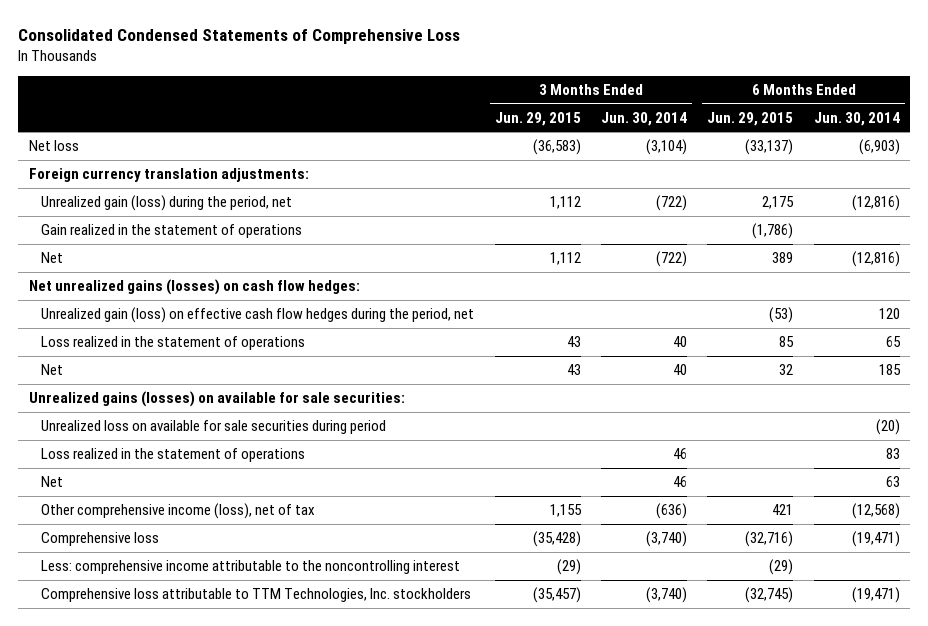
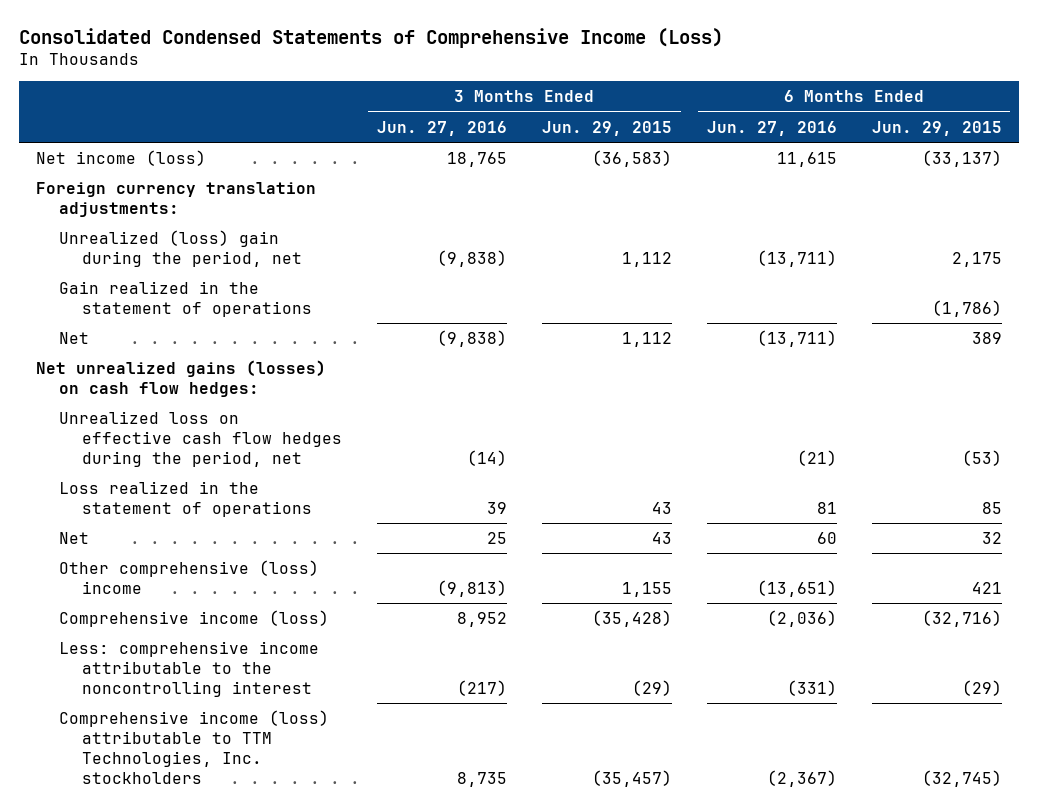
[18,29,461,45] Consolidated Condensed Statements of Comprehensive Loss -> [18,27,723,48] Consolidated Condensed Statements of Comprehensive Income (Loss)
[601,111,688,126] Jun. 30, 2014 -> none
[813,111,900,126] Jun. 30, 2014 -> none
none -> [377,120,508,136] Jun. 27, 2016
none -> [706,120,837,136] Jun. 27, 2016
[28,140,79,152] Net loss -> [36,150,207,167] Net income (loss)
[41,195,293,212] Unrealized gain (loss) during the period, net -> [59,230,303,267] Unrealized (loss) gain during the period, net
[41,307,475,324] Unrealized gain (loss) on effective cash flow hedges during the period, net -> [59,411,343,467] Unrealized loss on effective cash flow hedges during the period, net
[28,391,405,408] Unrealized gains (losses) on available for sale securities: -> none
[41,420,387,435] Unrealized loss on available for sale securities during period -> none
[41,448,306,463] Loss realized in the statement of operations -> none
[41,476,64,488] Net -> none
[41,503,316,520] Other comprehensive income (loss), net of tax -> [59,560,320,594] Other comprehensive (loss) income
[41,532,160,547] Comprehensive loss -> [59,610,330,628] Comprehensive income (loss)
[41,588,472,603] Comprehensive loss attributable to TTM Technologies, Inc. stockholders -> [59,710,330,784] Comprehensive income (loss) attributable to TTM Technologies, Inc. stockholders

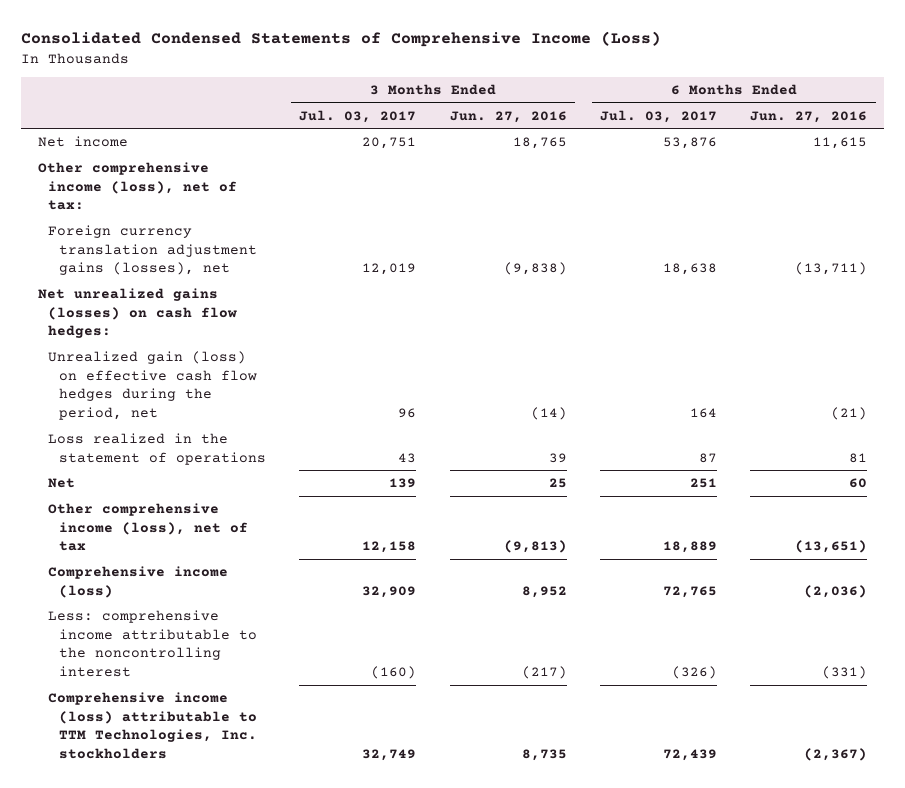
[541,120,672,136] Jun. 29, 2015 -> none
[871,120,1002,136] Jun. 29, 2015 -> none
none -> [299,109,417,123] Jul. 03, 2017
none -> [600,109,718,123] Jul. 03, 2017
[36,182,317,217] Foreign currency translation adjustments: -> none
[59,230,303,267] Unrealized (loss) gain during the period, net -> none
[59,281,313,317] Gain realized in the statement of operations -> none
[36,150,207,167] Net income (loss) -> [37,135,128,147] Net income
none -> [37,161,238,211] Other comprehensive income (loss), net of tax:
[59,332,90,345] Net -> [48,224,258,276] Foreign currency translation adjustment gains (losses), net
[59,411,343,467] Unrealized loss on effective cash flow hedges during the period, net -> [48,350,258,420] Unrealized gain (loss) on effective cash flow hedges during the period, net
[59,560,320,594] Other comprehensive (loss) income -> [48,502,249,552] Other comprehensive income (loss), net of tax

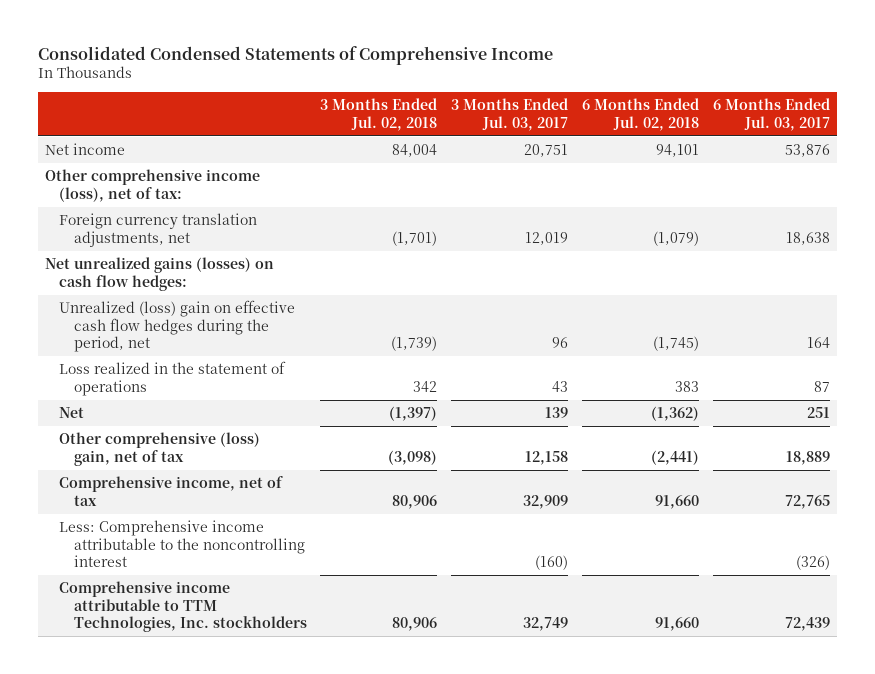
[21,31,662,48] Consolidated Condensed Statements of Comprehensive Income (Loss) -> [38,45,554,65] Consolidated Condensed Statements of Comprehensive Income
[449,110,567,123] Jun. 27, 2016 -> none
[750,110,868,123] Jun. 27, 2016 -> none
none -> [320,98,438,131] 3 Months Ended Jul. 02, 2018
none -> [582,98,700,131] 6 Months Ended Jul. 02, 2018
[48,224,258,276] Foreign currency translation adjustment gains (losses), net -> [59,212,258,247] Foreign currency translation adjustments, net
[48,350,258,420] Unrealized gain (loss) on effective cash flow hedges during the period, net -> [59,299,296,353] Unrealized (loss) gain on effective cash flow hedges during the period, net
[48,502,249,552] Other comprehensive income (loss), net of tax -> [59,431,261,466] Other comprehensive (loss) gain, net of tax
[48,565,229,598] Comprehensive income (loss) -> [59,475,284,506] Comprehensive income, net of tax
[48,609,258,677] Less: comprehensive income attributable to the noncontrolling interest -> [59,519,305,568] Less: Comprehensive income attributable to the noncontrolling interest
[48,691,258,759] Comprehensive income (loss) attributable to TTM Technologies, Inc. stockholders -> [59,580,307,633] Comprehensive income attributable to TTM Technologies, Inc. stockholders

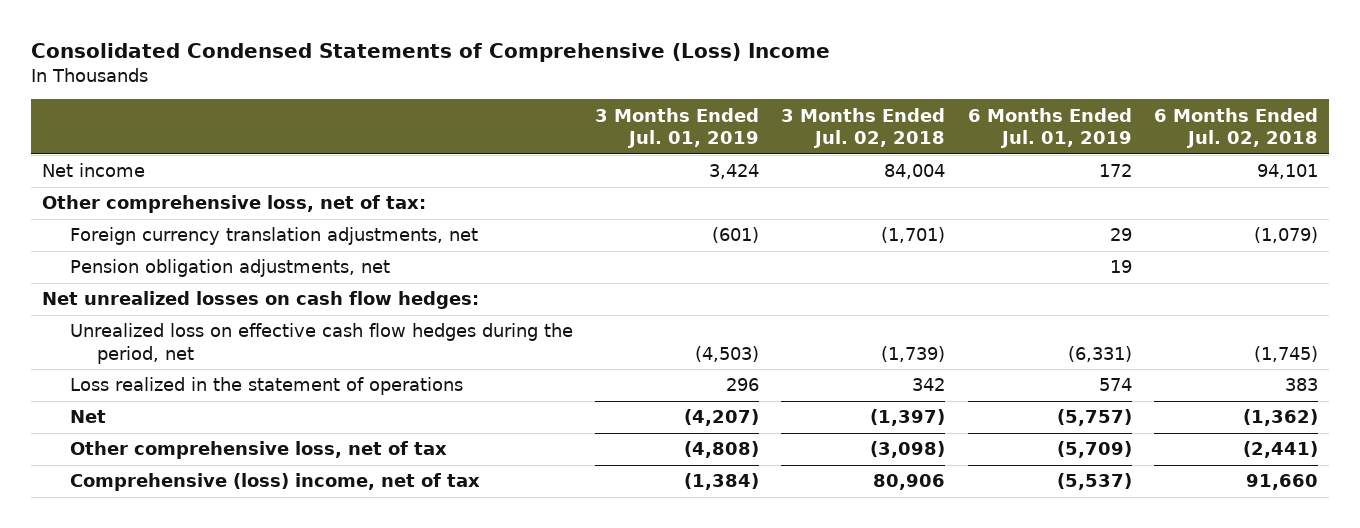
[38,45,554,65] Consolidated Condensed Statements of Comprehensive Income -> [31,43,831,63] Consolidated Condensed Statements of Comprehensive (Loss) Income
[451,98,569,131] 3 Months Ended Jul. 03, 2017 -> none
[713,98,831,131] 6 Months Ended Jul. 03, 2017 -> none
none -> [594,107,759,149] 3 Months Ended Jul. 01, 2019
none -> [967,107,1132,149] 6 Months Ended Jul. 01, 2019
[45,168,261,202] Other comprehensive income (loss), net of tax: -> [42,195,427,214] Other comprehensive loss, net of tax:
none -> [69,259,390,278] Pension obligation adjustments, net
[45,256,275,291] Net unrealized gains (losses) on cash flow hedges: -> [42,291,480,310] Net unrealized losses on cash flow hedges:
[59,299,296,353] Unrealized (loss) gain on effective cash flow hedges during the period, net -> [69,323,573,364] Unrealized loss on effective cash flow hedges during the period, net
[59,475,284,506] Comprehensive income, net of tax -> none
[59,519,305,568] Less: Comprehensive income attributable to the noncontrolling interest -> none
[59,431,261,466] Other comprehensive (loss) gain, net of tax -> [69,441,447,460] Other comprehensive loss, net of tax
[59,580,307,633] Comprehensive income attributable to TTM Technologies, Inc. stockholders -> [69,473,480,492] Comprehensive (loss) income, net of tax

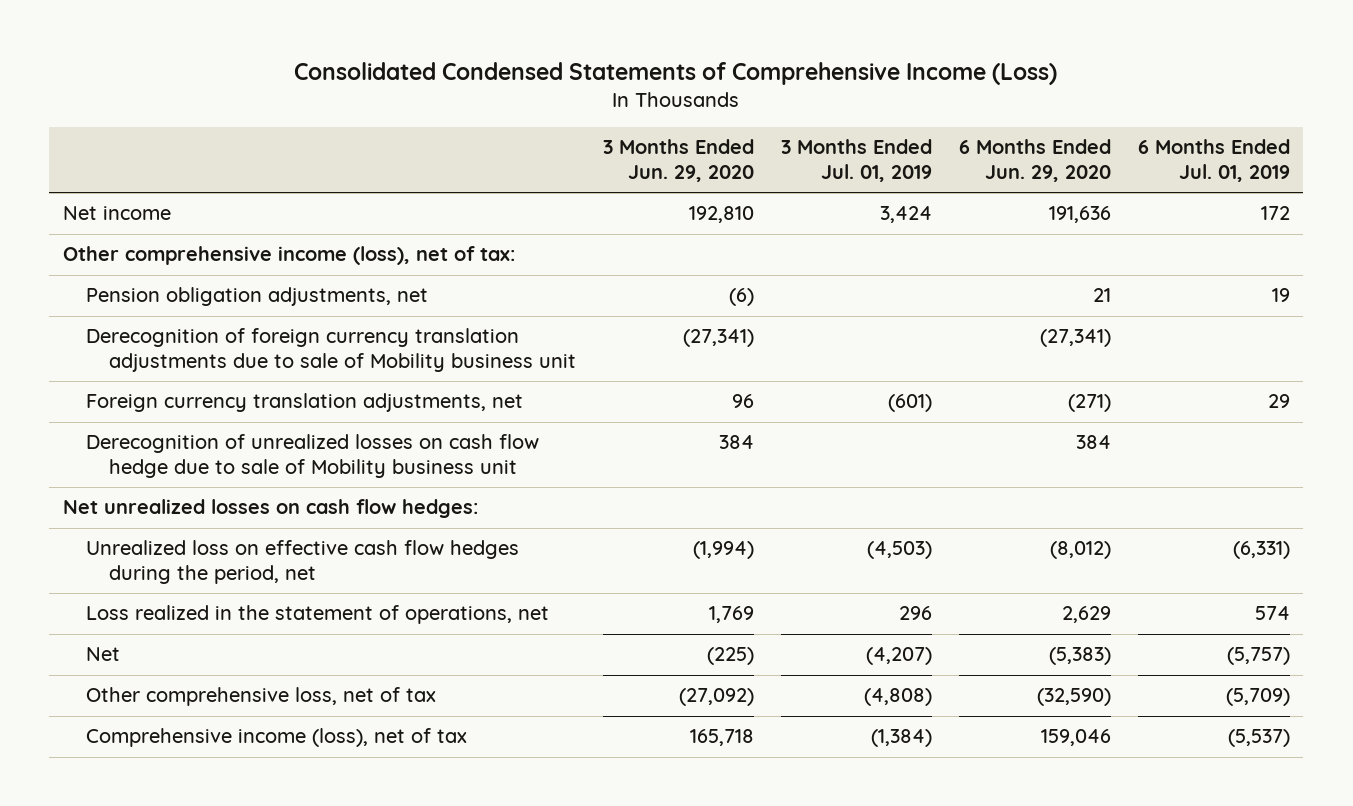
[31,43,831,63] Consolidated Condensed Statements of Comprehensive (Loss) Income -> [294,62,1058,86] Consolidated Condensed Statements of Comprehensive Income (Loss)
[781,107,946,149] 3 Months Ended Jul. 02, 2018 -> none
[1153,107,1318,149] 6 Months Ended Jul. 02, 2018 -> none
none -> [603,138,755,182] 3 Months Ended Jun. 29, 2020
none -> [959,138,1112,182] 6 Months Ended Jun. 29, 2020
[42,195,427,214] Other comprehensive loss, net of tax: -> [62,246,515,266] Other comprehensive income (loss), net of tax:
none -> [86,328,577,373] Derecognition of foreign currency translation adjustments due to sale of Mobility business unit
[69,227,478,246] Foreign currency translation adjustments, net -> [86,393,524,413] Foreign currency translation adjustments, net
none -> [86,434,540,479] Derecognition of unrealized losses on cash flow hedge due to sale of Mobility business unit
[69,377,463,396] Loss realized in the statement of operations -> [86,605,550,625] Loss realized in the statement of operations, net
[69,473,480,492] Comprehensive (loss) income, net of tax -> [86,728,468,748] Comprehensive income (loss), net of tax

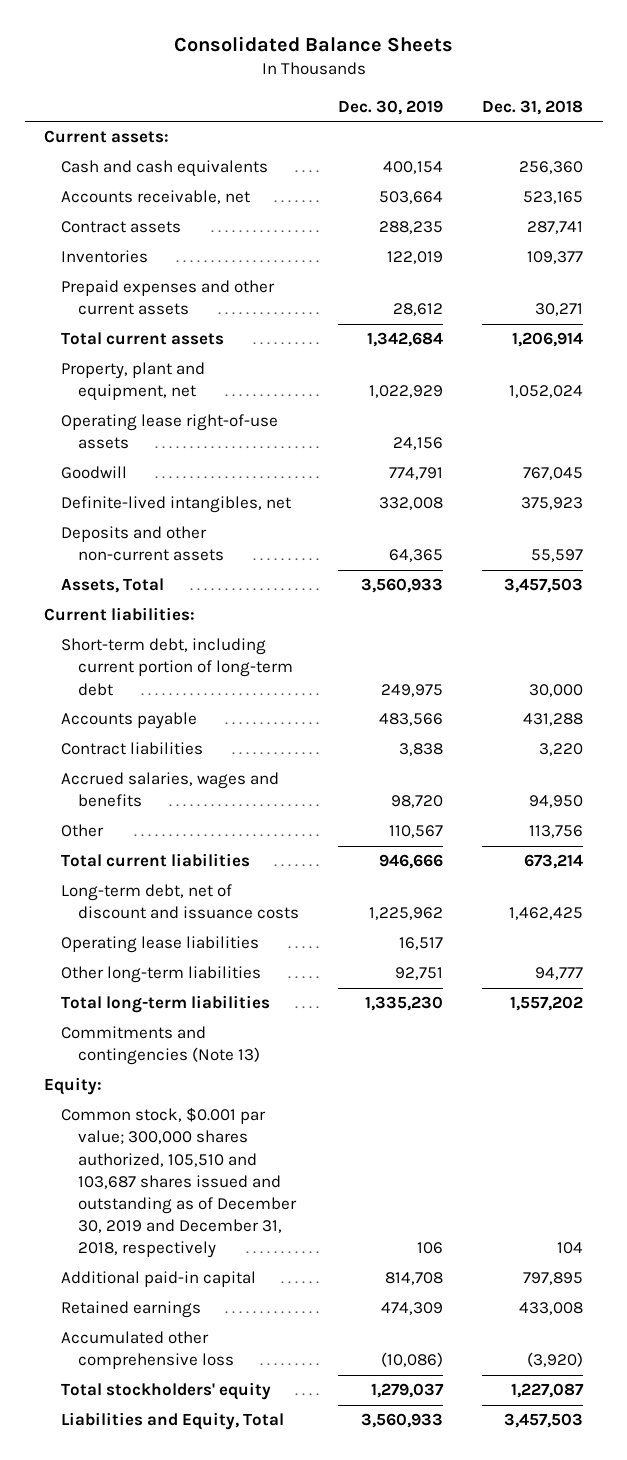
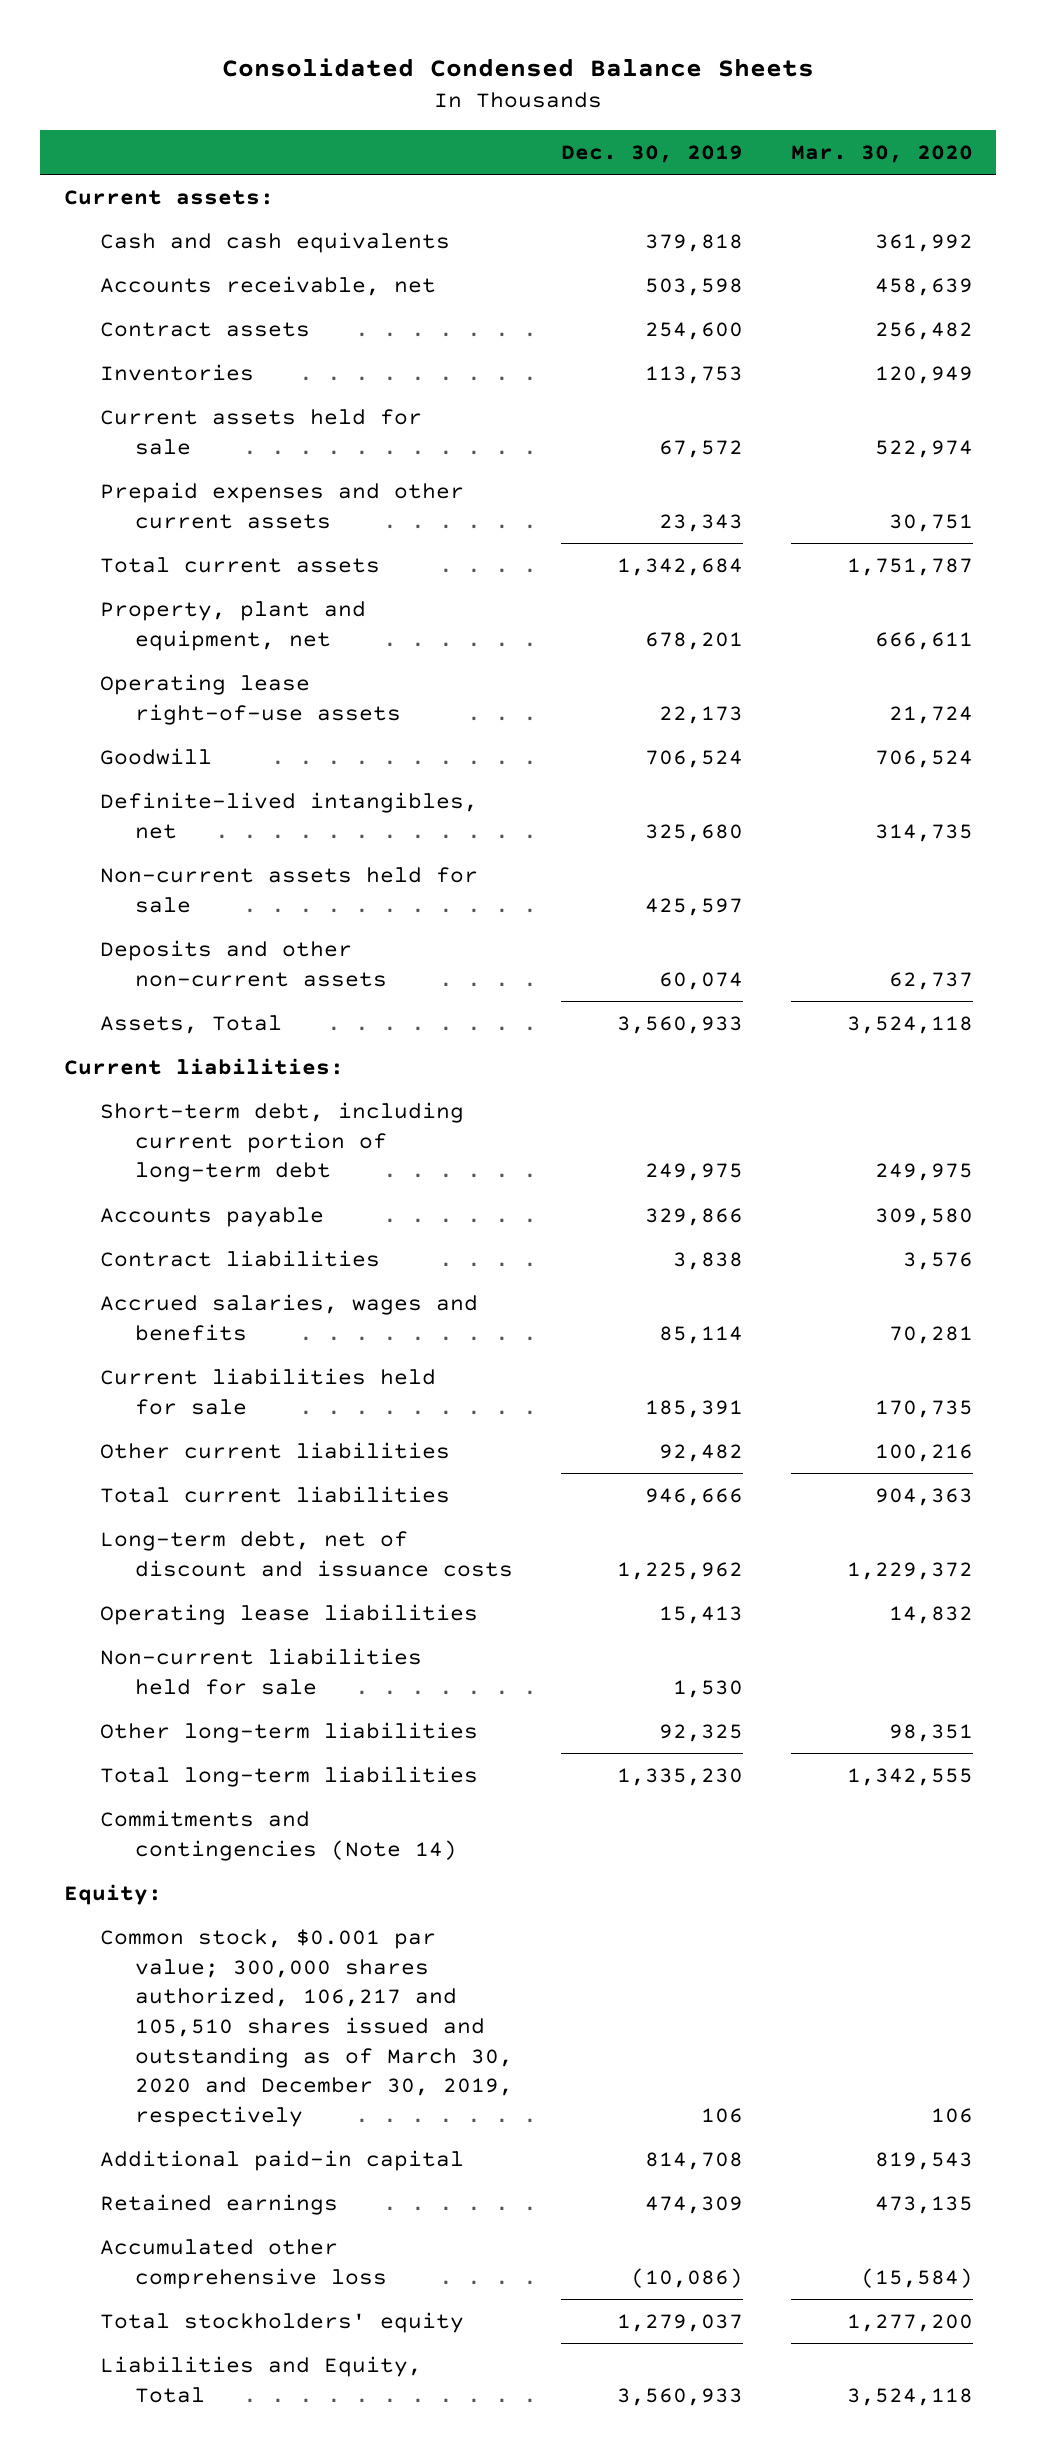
[173,36,453,53] Consolidated Balance Sheets -> [222,57,815,77] Consolidated Condensed Balance Sheets
[482,99,584,115] Dec. 31, 2018 -> none
none -> [790,144,973,163] Mar. 30, 2020
[383,161,444,175] 400,154 -> [644,233,743,252] 379,818
[379,191,444,205] 503,664 -> [644,277,743,296] 503,598
[379,221,444,235] 288,235 -> [644,321,743,340] 254,600
[387,251,444,265] 122,019 -> [644,365,743,384] 113,753
none -> [99,408,422,455] Current assets held for sale
[393,303,444,317] 28,612 -> [658,513,743,532] 23,343
[369,385,444,399] 1,022,929 -> [644,631,743,650] 678,201
[393,437,444,451] 24,156 -> [658,705,743,724] 22,173
[389,467,444,481] 774,791 -> [644,749,743,768] 706,524
[379,497,444,511] 332,008 -> [644,823,743,842] 325,680
none -> [99,866,478,913] Non-current assets held for sale
[389,549,444,563] 64,365 -> [658,971,743,990] 60,074
[379,713,444,727] 483,566 -> [644,1207,743,1226] 329,866
[391,795,444,809] 98,720 -> [658,1325,743,1344] 85,114
none -> [99,1367,436,1415] Current liabilities held for sale
[61,824,105,838] Other -> [99,1441,450,1459] Other current liabilities
[389,825,444,839] 110,567 -> [658,1443,743,1462] 92,482
[399,937,444,951] 16,517 -> [658,1605,743,1624] 15,413
none -> [99,1647,422,1695] Non-current liabilities held for sale
[395,967,444,981] 92,751 -> [658,1723,743,1742] 92,325
[61,1026,261,1066] Commitments and contingencies (Note 13) -> [99,1809,458,1861] Commitments and contingencies (Note 14)
[61,1107,298,1259] Common stock, $0.001 par value; 300,000 shares authorized, 105,510 and 103,687 shares issued and outstanding as of December 30, 2019 and December 31, 2018, respectively -> [99,1928,514,2127] Common stock, $0.001 par value; 300,000 shares authorized, 106,217 and 105,510 shares issued and outstanding as of March 30, 2020 and December 30, 2019, respectively

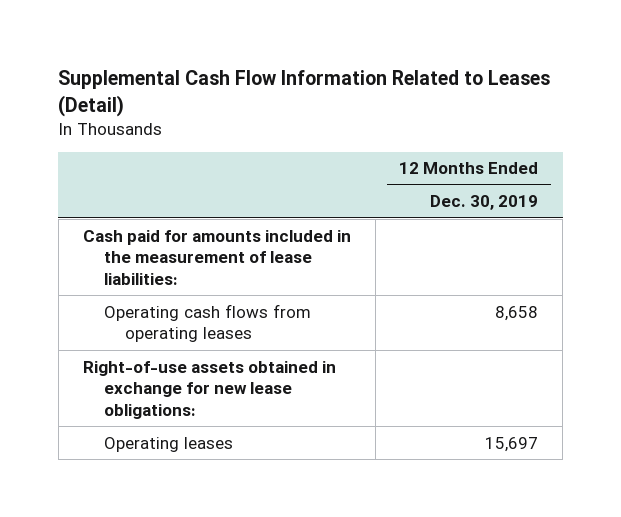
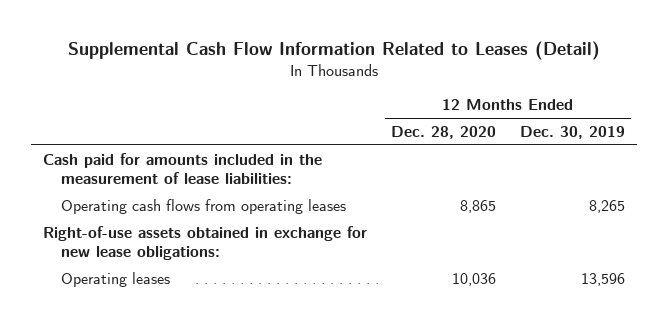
none -> [391,125,497,139] Dec. 28, 2020
[495,305,539,321] 8,658 -> [589,199,626,213] 8,265
[485,436,539,452] 15,697 -> [581,272,626,286] 13,596

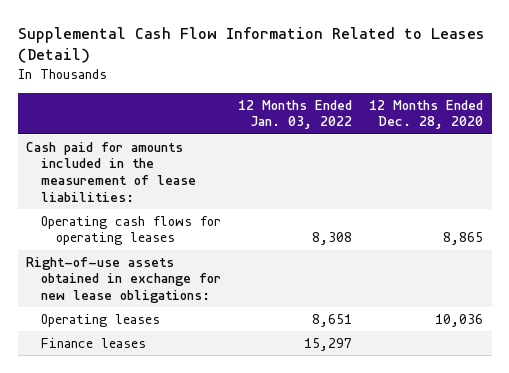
[520,125,626,139] Dec. 30, 2019 -> none
none -> [238,99,353,130] 12 Months Ended Jan. 03, 2022
[60,198,346,214] Operating cash flows from operating leases -> [41,215,222,246] Operating cash flows for operating leases
none -> [41,337,147,348] Finance leases

